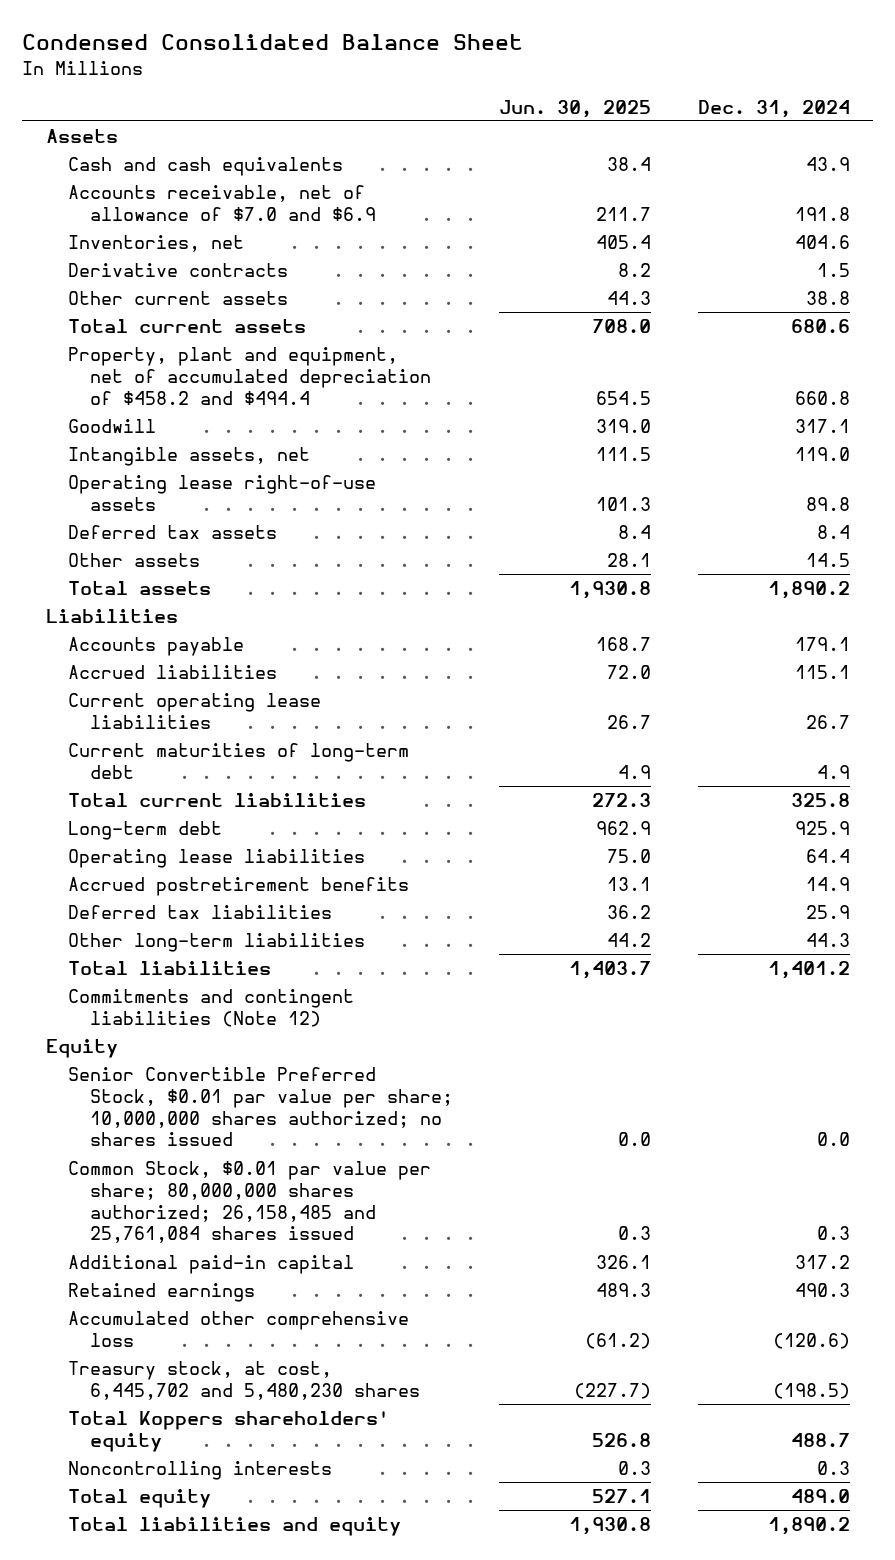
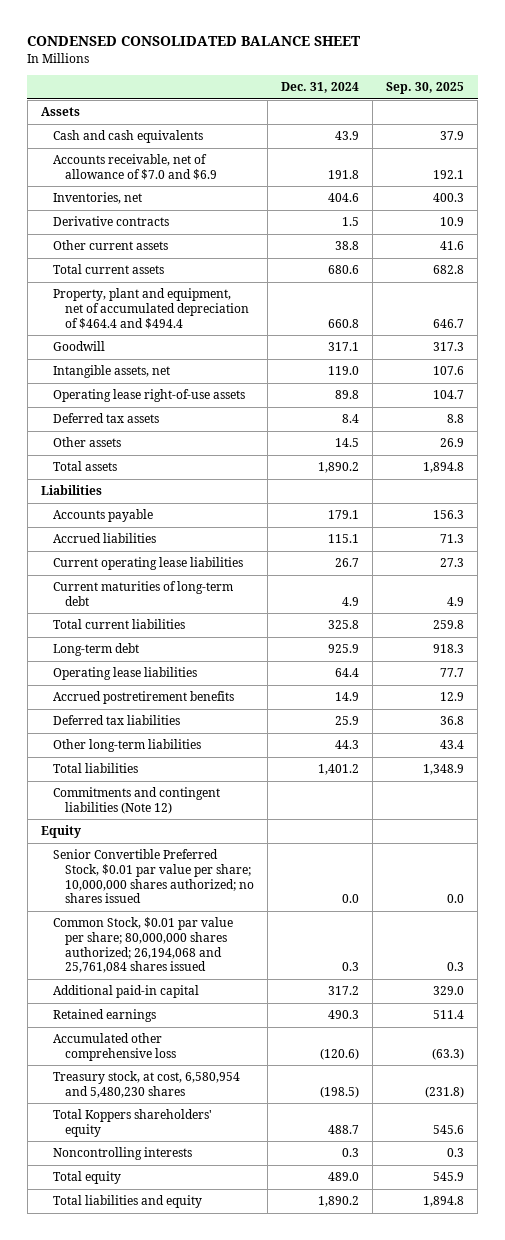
[22,34,524,51] Condensed Consolidated Balance Sheet -> [27,36,361,47] CONDENSED CONSOLIDATED BALANCE SHEET
[499,99,652,118] Jun. 30, 2025 -> none
none -> [386,82,465,95] Sep. 30, 2025
[67,347,432,405] Property, plant and equipment, net of accumulated depreciation of $458.2 and $494.4 -> [53,288,250,329] Property, plant and equipment, net of accumulated depreciation of $464.4 and $494.4
[67,1161,431,1244] Common Stock, $0.01 par value per share; 80,000,000 shares authorized; 26,158,485 and 25,761,084 shares issued -> [53,917,234,974] Common Stock, $0.01 par value per share; 80,000,000 shares authorized; 26,194,068 and 25,761,084 shares issued
[67,1361,421,1400] Treasury stock, at cost, 6,445,702 and 5,480,230 shares -> [53,1071,241,1098] Treasury stock, at cost, 6,580,954 and 5,480,230 shares

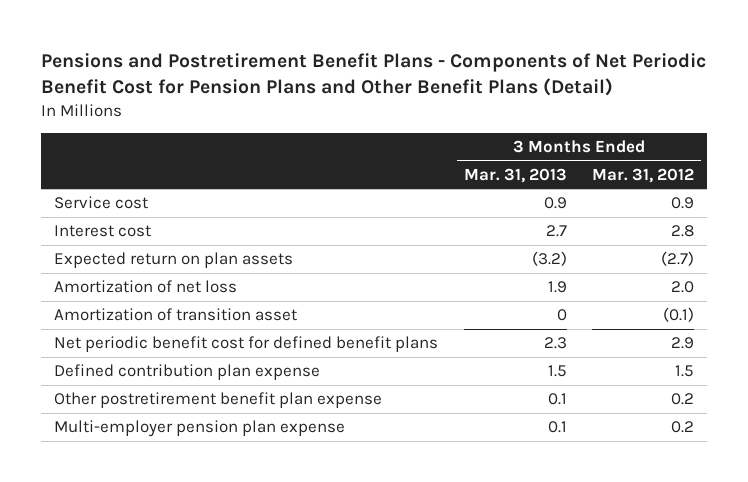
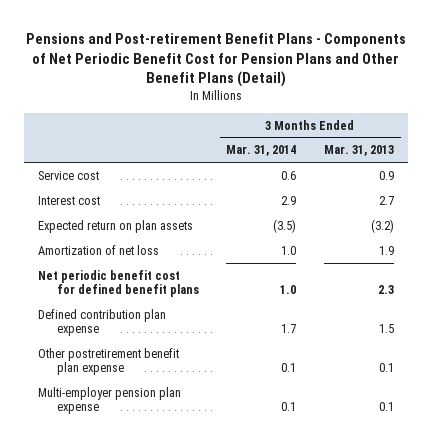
[41,53,707,97] Pensions and Postretirement Benefit Plans - Components of Net Periodic Benefit Cost for Pension Plans and Other Benefit Plans (Detail) -> [26,33,407,88] Pensions and Post-retirement Benefit Plans - Components of Net Periodic Benefit Cost for Pension Plans and Other Benefit Plans (Detail)
[592,167,695,183] Mar. 31, 2012 -> none
none -> [226,145,297,157] Mar. 31, 2014
[54,308,298,322] Amortization of transition asset -> none

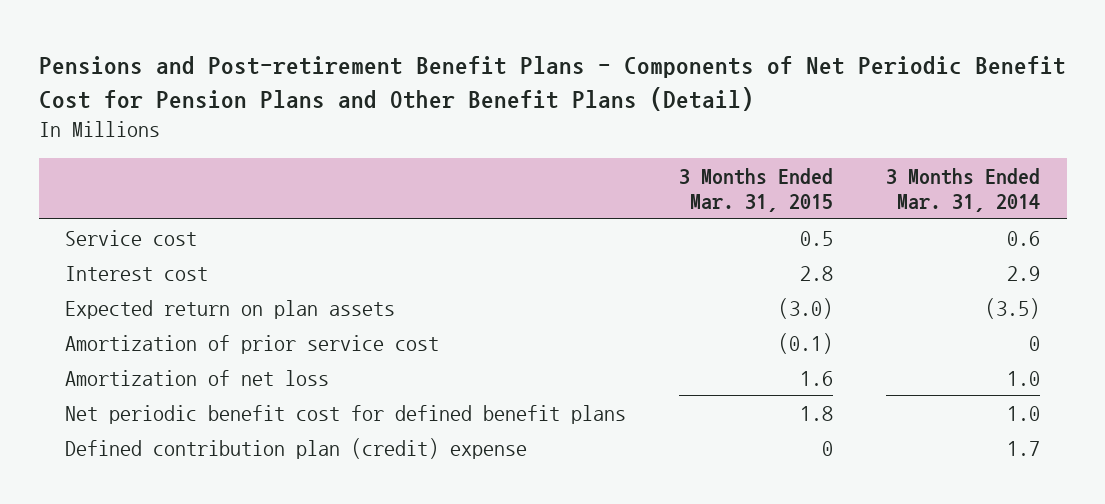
[323,145,394,157] Mar. 31, 2013 -> none
none -> [679,167,834,213] 3 Months Ended Mar. 31, 2015
none -> [65,334,440,354] Amortization of prior service cost
[38,347,180,376] Other postretirement benefit plan expense -> none
[38,386,182,415] Multi-employer pension plan expense -> none
[38,308,167,337] Defined contribution plan expense -> [65,437,528,459] Defined contribution plan (credit) expense

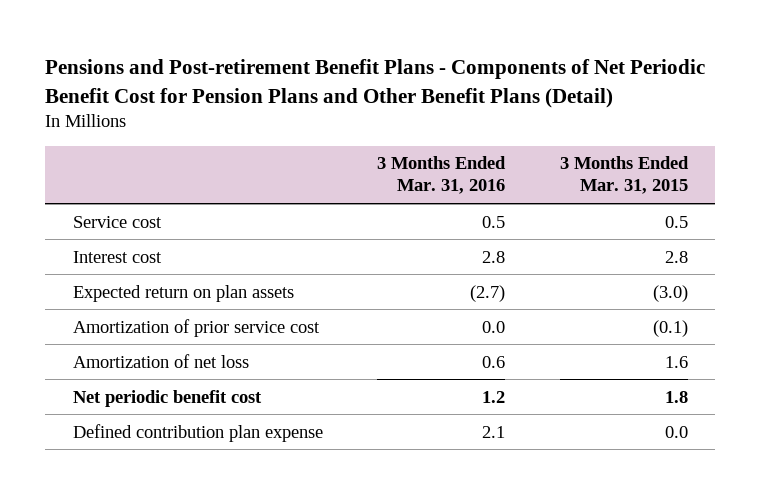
[886,167,1041,213] 3 Months Ended Mar. 31, 2014 -> none
none -> [377,156,507,195] 3 Months Ended Mar. 31, 2016
[65,404,627,424] Net periodic benefit cost for defined benefit plans -> [72,389,262,407] Net periodic benefit cost
[65,437,528,459] Defined contribution plan (credit) expense -> [72,423,323,442] Defined contribution plan expense
[822,440,834,456] 0 -> [664,425,688,438] 0.0

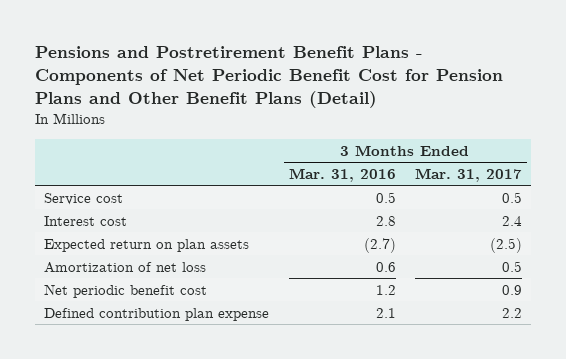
[45,58,706,108] Pensions and Post-retirement Benefit Plans - Components of Net Periodic Benefit Cost for Pension Plans and Other Benefit Plans (Detail) -> [34,45,503,109] Pensions and Postretirement Benefit Plans - Components of Net Periodic Benefit Cost for Pension Plans and Other Benefit Plans (Detail)
[559,156,689,195] 3 Months Ended Mar. 31, 2015 -> none
none -> [414,167,522,182] Mar. 31, 2017
[72,318,320,337] Amortization of prior service cost -> none

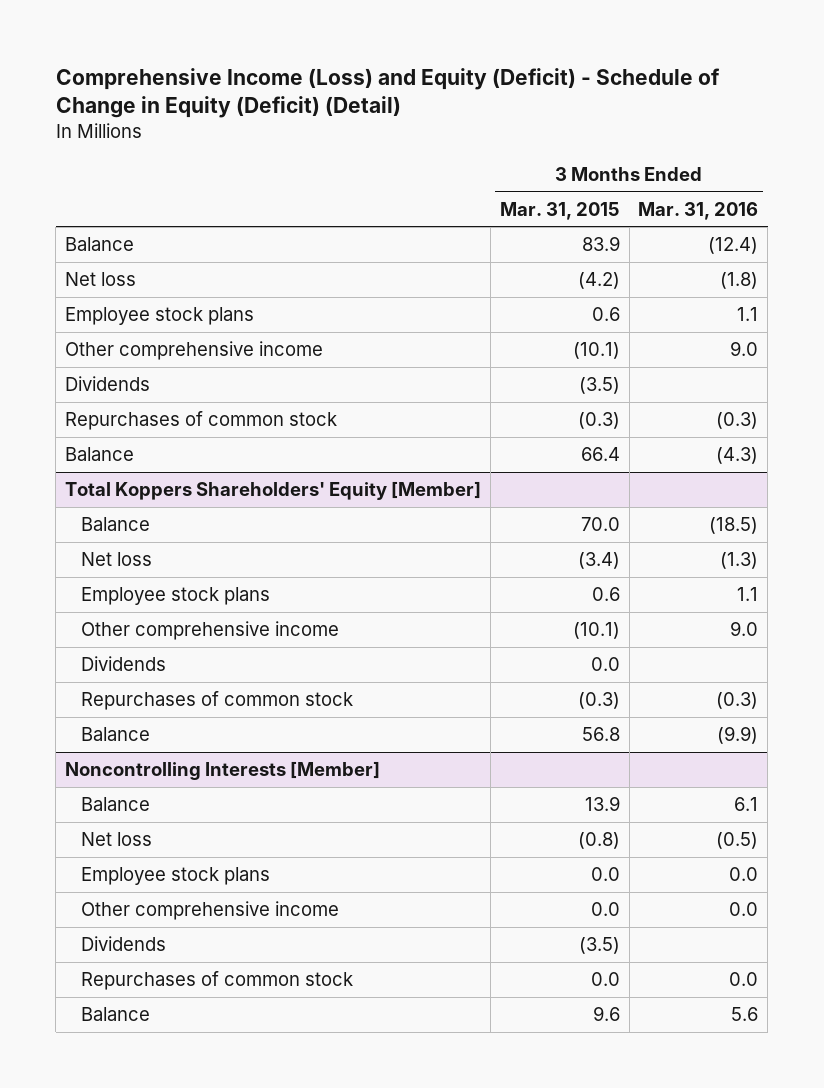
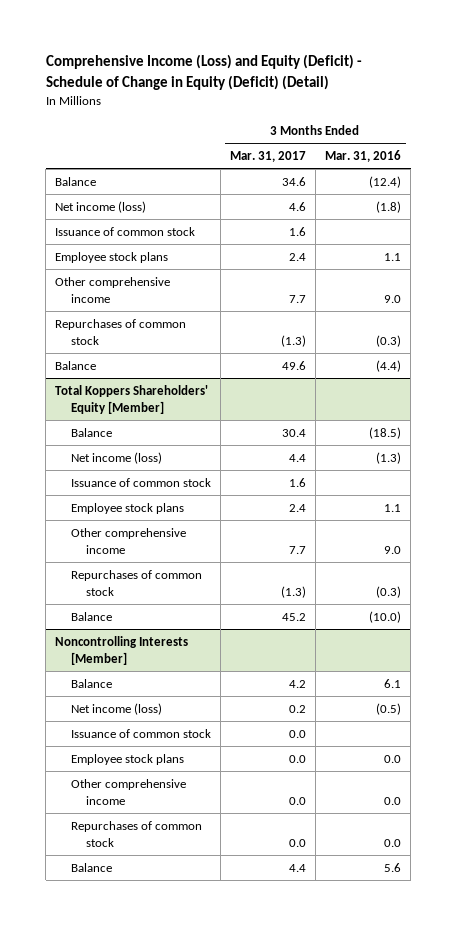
[499,201,620,220] Mar. 31, 2015 -> none
none -> [229,151,306,163] Mar. 31, 2017
[65,272,137,287] Net loss -> [55,200,147,213] Net income (loss)
none -> [55,226,196,236] Issuance of common stock
[65,376,151,392] Dividends -> none
[716,447,759,465] (4.3) -> [376,359,402,372] (4.4)
[81,552,153,567] Net loss -> [70,451,162,464] Net income (loss)
none -> [70,477,211,487] Issuance of common stock
[81,656,167,672] Dividends -> none
[717,726,759,745] (9.9) -> [369,610,402,623] (10.0)
[81,832,153,847] Net loss -> [70,702,162,715] Net income (loss)
none -> [70,728,211,738] Issuance of common stock
[81,936,167,952] Dividends -> none

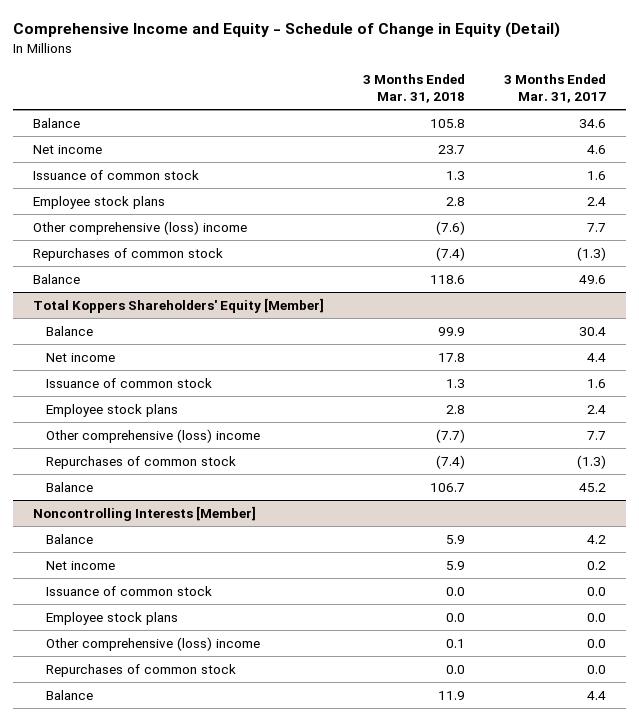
[45,54,362,90] Comprehensive Income (Loss) and Equity (Deficit) - Schedule of Change in Equity (Deficit) (Detail) -> [12,22,560,39] Comprehensive Income and Equity - Schedule of Change in Equity (Detail)
[325,150,402,163] Mar. 31, 2016 -> none
none -> [362,73,465,103] 3 Months Ended Mar. 31, 2018
[55,200,147,213] Net income (loss) -> [32,144,102,154] Net income
[55,276,171,303] Other comprehensive income -> [32,220,247,235] Other comprehensive (loss) income
[70,451,162,464] Net income (loss) -> [45,352,115,362] Net income
[70,527,186,554] Other comprehensive income -> [45,428,260,443] Other comprehensive (loss) income
[70,702,162,715] Net income (loss) -> [45,560,115,570] Net income
[70,778,186,805] Other comprehensive income -> [45,636,260,651] Other comprehensive (loss) income

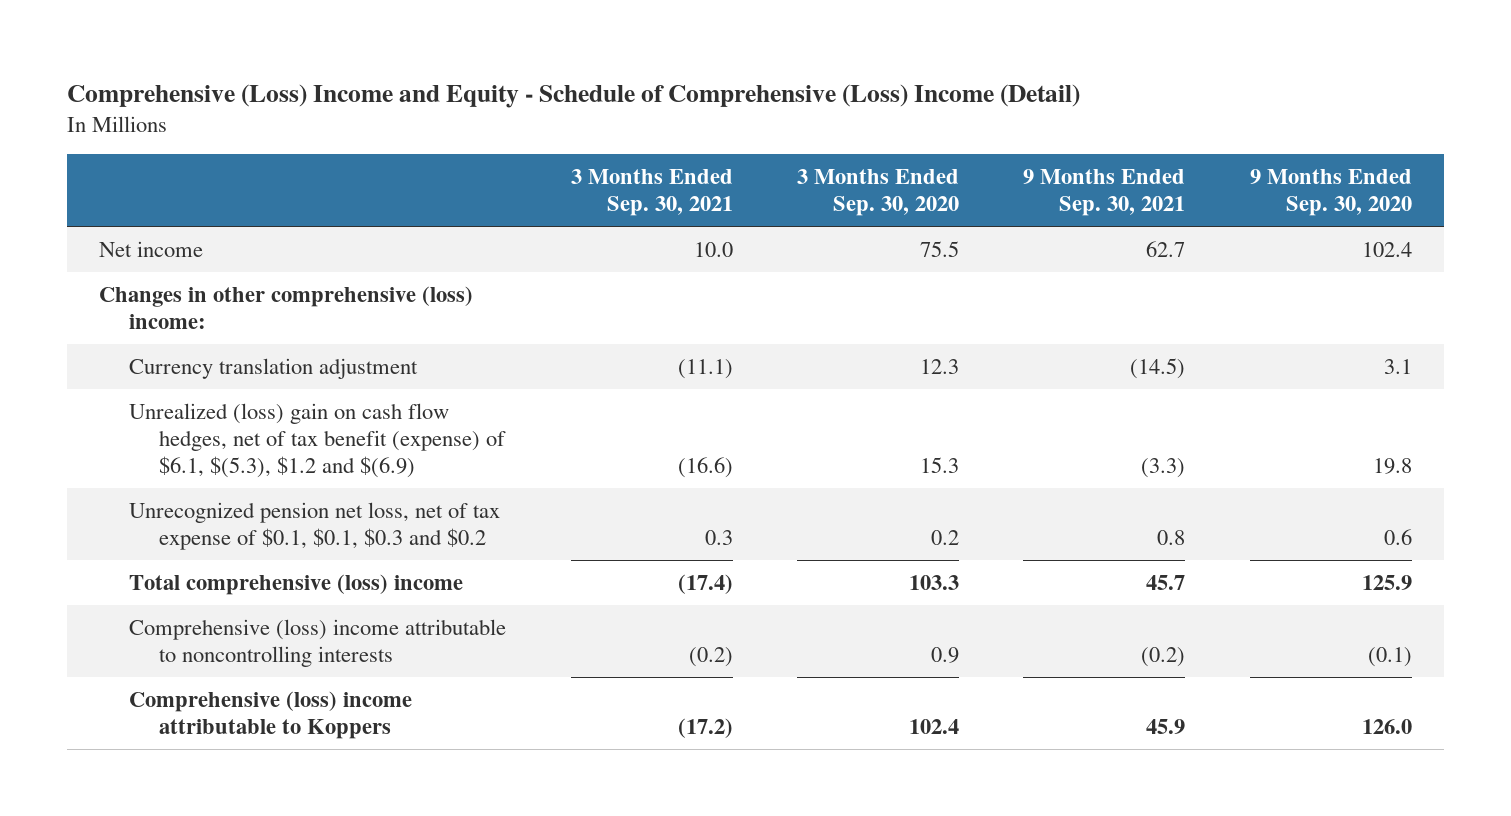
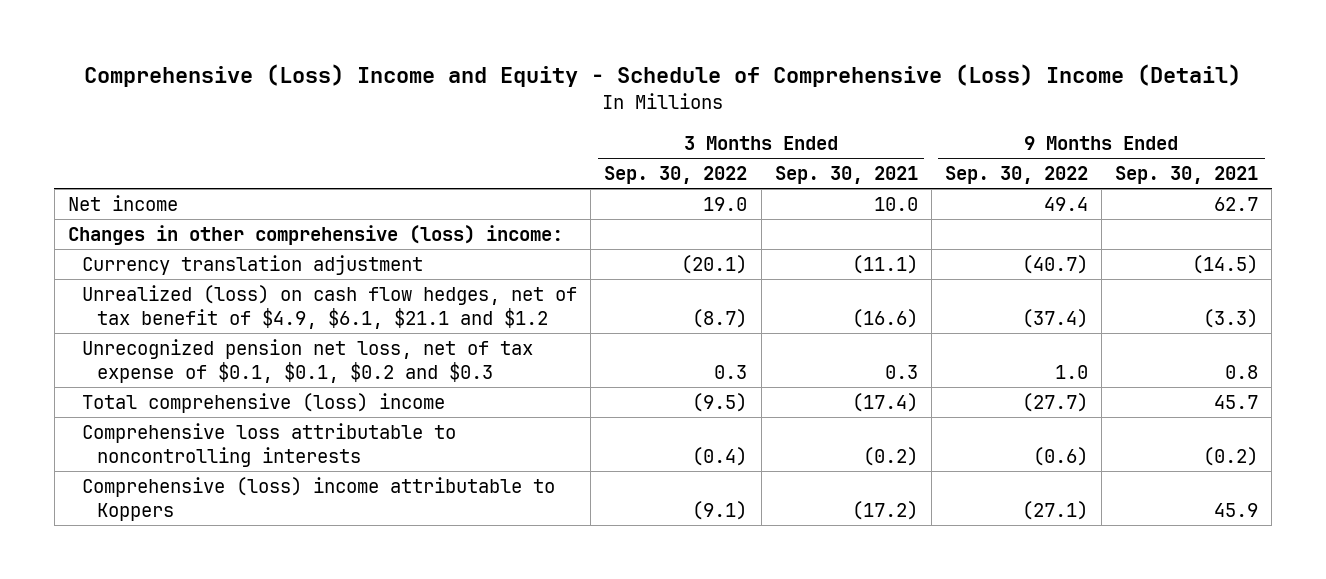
[796,168,959,217] 3 Months Ended Sep. 30, 2020 -> none
[1249,168,1412,217] 9 Months Ended Sep. 30, 2020 -> none
none -> [604,166,748,185] Sep. 30, 2022
none -> [944,166,1088,185] Sep. 30, 2022
[129,402,507,479] Unrealized (loss) gain on cash flow hedges, net of tax benefit (expense) of $6.1, $(5.3), $1.2 and $(6.9) -> [82,285,578,329] Unrealized (loss) on cash flow hedges, net of tax benefit of $4.9, $6.1, $21.1 and $1.2
[129,501,501,551] Unrecognized pension net loss, net of tax expense of $0.1, $0.1, $0.3 and $0.2 -> [82,339,534,383] Unrecognized pension net loss, net of tax expense of $0.1, $0.1, $0.2 and $0.3
[129,618,507,668] Comprehensive (loss) income attributable to noncontrolling interests -> [82,423,457,467] Comprehensive loss attributable to noncontrolling interests

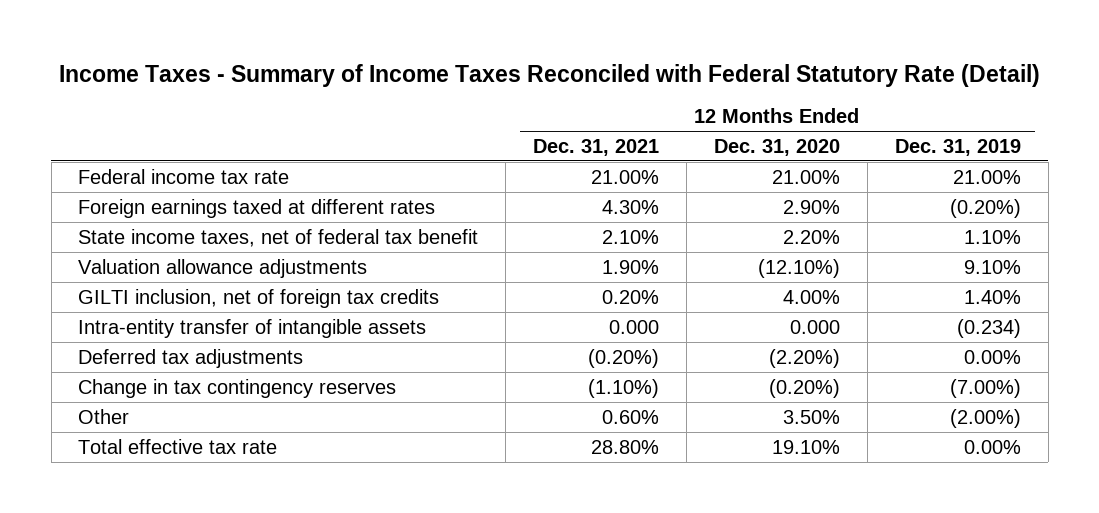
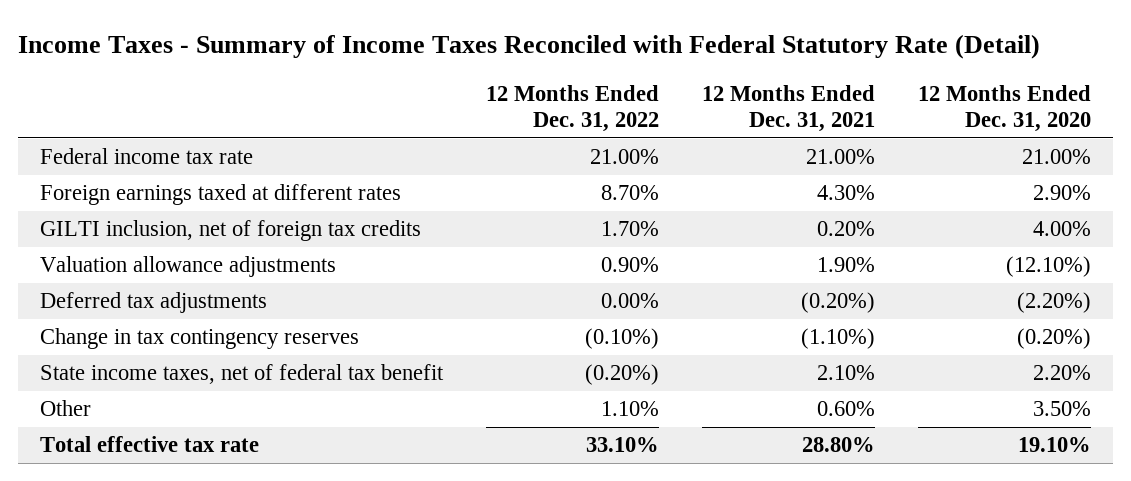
[894,138,1021,156] Dec. 31, 2019 -> none
none -> [486,84,660,132] 12 Months Ended Dec. 31, 2022
[78,318,427,338] Intra-entity transfer of intangible assets -> none
[78,258,368,278] Valuation allowance adjustments -> [39,256,336,278] Valuation allowance adjustments
[78,228,479,247] State income taxes, net of federal tax benefit -> [39,364,444,385] State income taxes, net of federal tax benefit

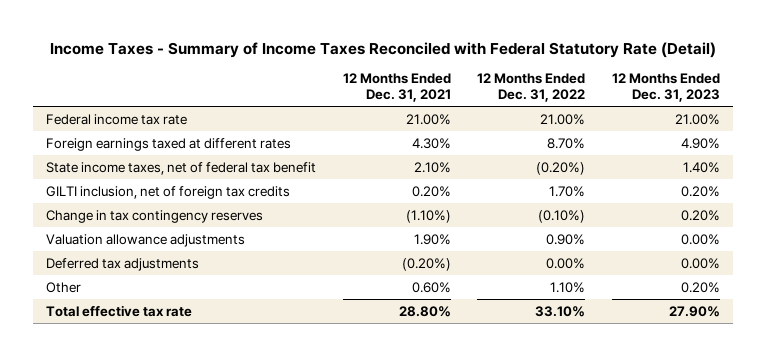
[918,84,1092,132] 12 Months Ended Dec. 31, 2020 -> none
none -> [612,73,721,103] 12 Months Ended Dec. 31, 2023
[39,364,444,385] State income taxes, net of federal tax benefit -> [46,161,317,175] State income taxes, net of federal tax benefit
[39,328,359,350] Change in tax contingency reserves -> [46,209,264,223] Change in tax contingency reserves

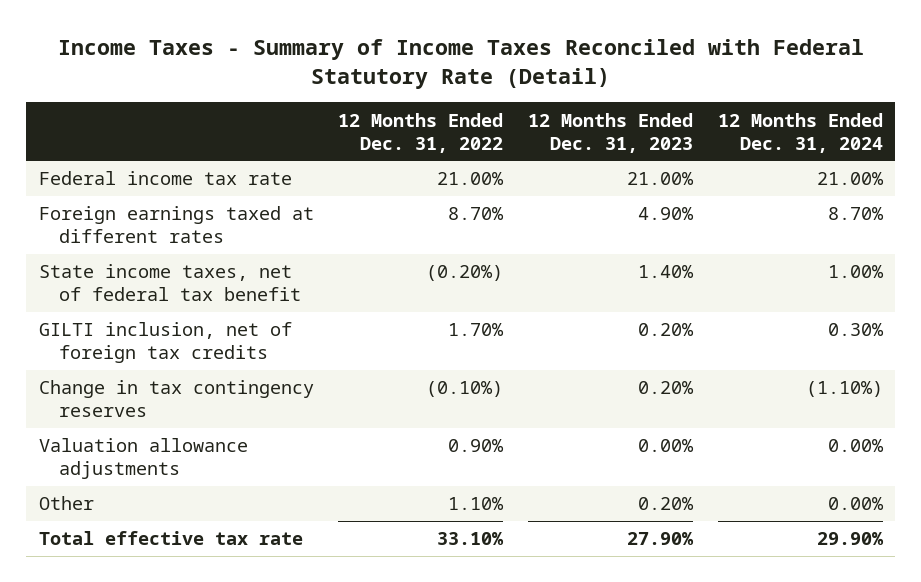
[342,73,451,103] 12 Months Ended Dec. 31, 2021 -> none
none -> [717,112,883,153] 12 Months Ended Dec. 31, 2024
[46,257,200,271] Deferred tax adjustments -> none

